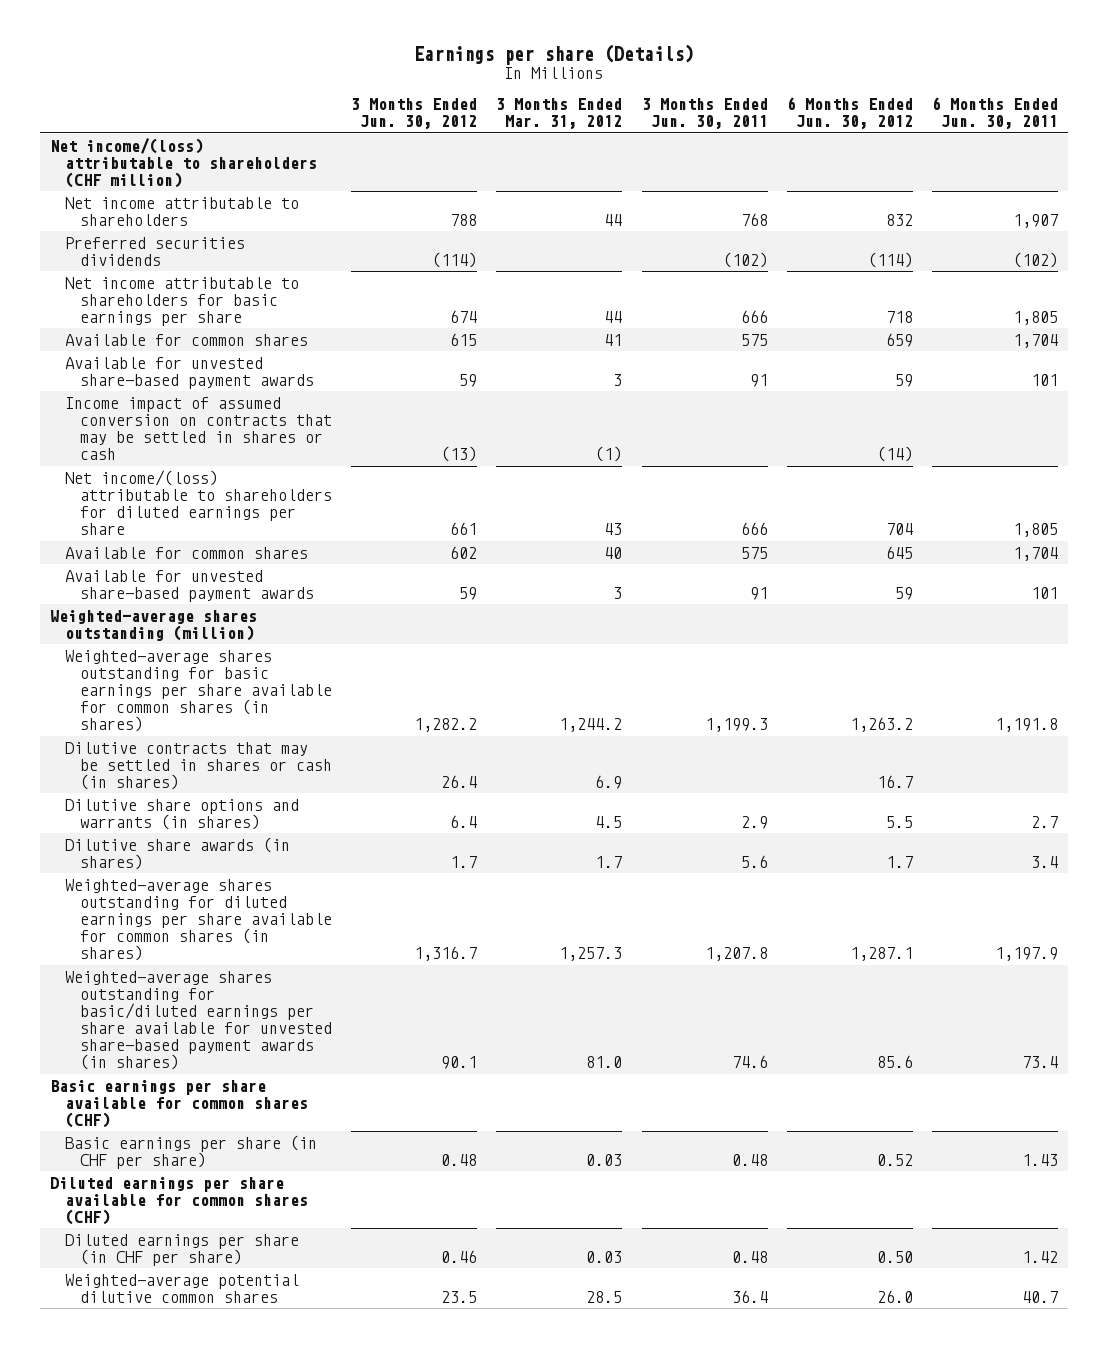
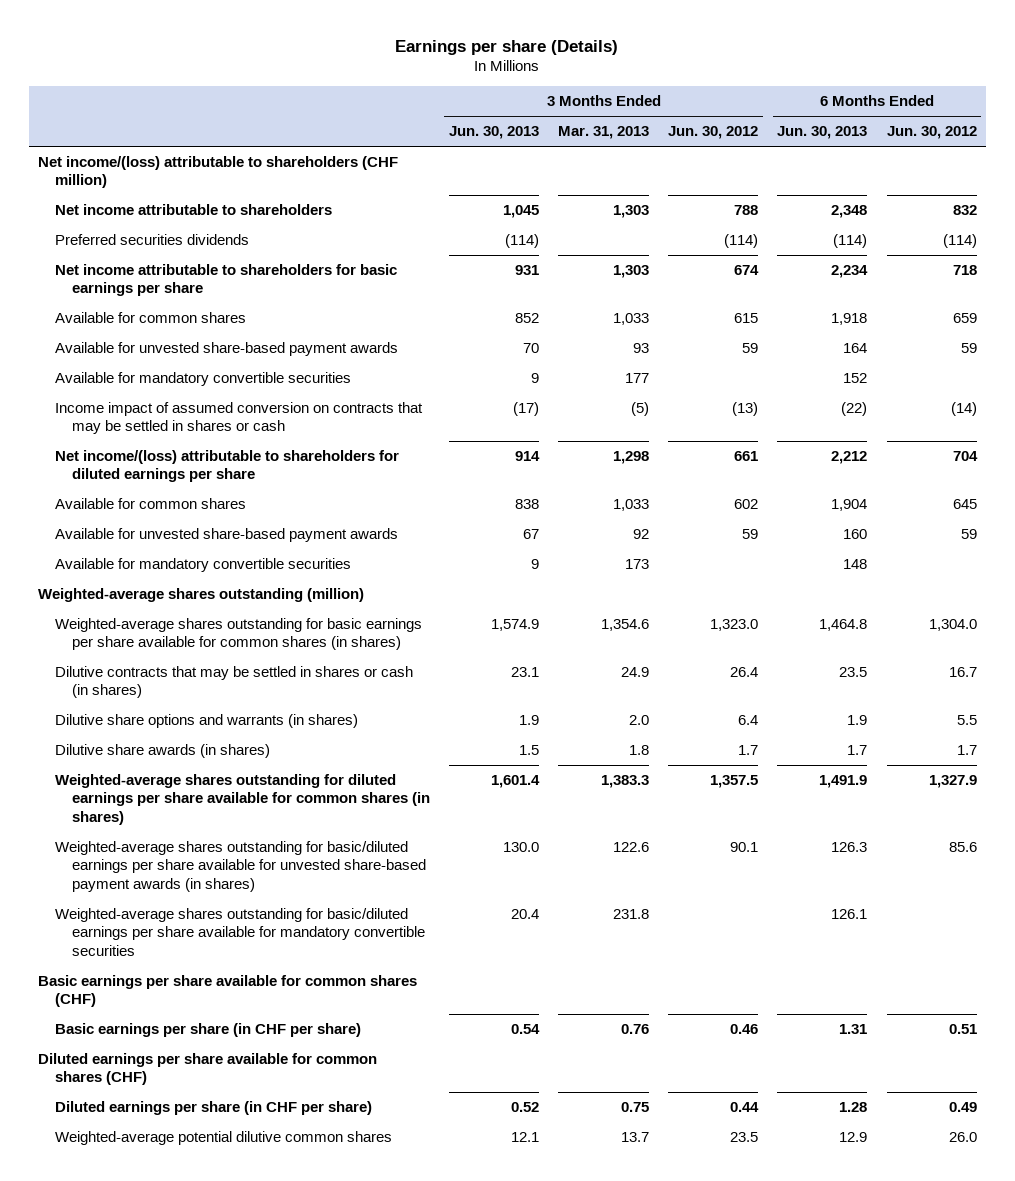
[496,98,623,130] 3 Months Ended Mar. 31, 2012 -> none
[641,98,768,130] 3 Months Ended Jun. 30, 2011 -> none
[932,97,1059,130] 6 Months Ended Jun. 30, 2011 -> none
none -> [448,126,539,140] Jun. 30, 2013
none -> [558,126,650,140] Mar. 31, 2013
none -> [777,126,868,140] Jun. 30, 2013
none -> [54,372,351,387] Available for mandatory convertible securities
none -> [54,558,351,573] Available for mandatory convertible securities
[413,717,477,732] 1,282.2 -> [710,619,759,632] 1,323.0
[849,716,913,732] 1,263.2 -> [928,619,977,632] 1,304.0
[413,945,477,961] 1,316.7 -> [710,775,759,789] 1,357.5
[849,946,913,961] 1,287.1 -> [928,775,977,789] 1,327.9
none -> [54,908,425,956] Weighted-average shares outstanding for basic/diluted earnings per share available for mandatory convertible securities
[440,1153,477,1166] 0.48 -> [730,1024,759,1035] 0.46
[876,1153,913,1166] 0.52 -> [948,1024,977,1035] 0.51
[440,1249,477,1263] 0.46 -> [730,1102,760,1113] 0.44
[876,1250,913,1263] 0.50 -> [948,1102,977,1113] 0.49

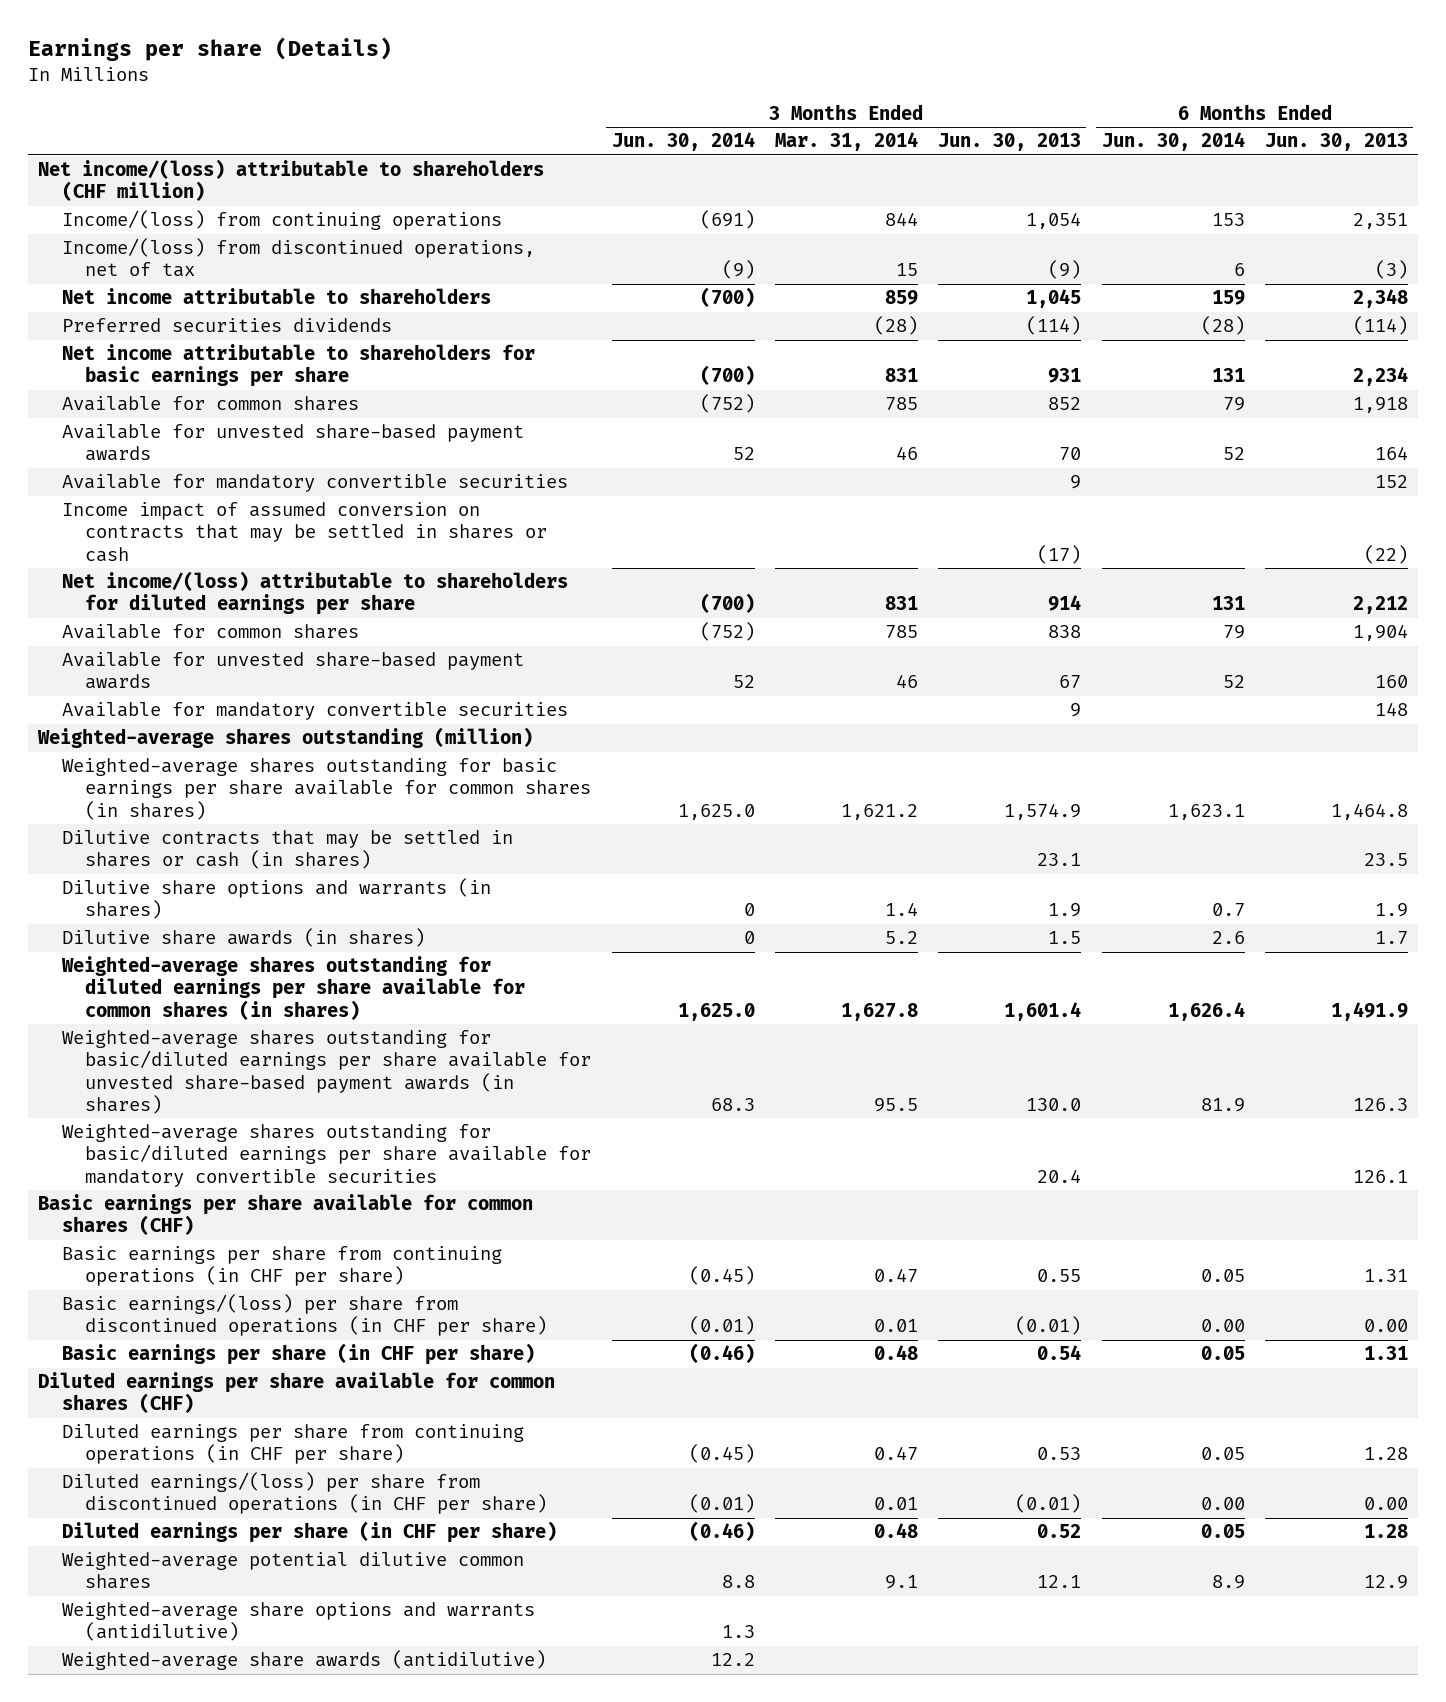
[558,126,650,140] Mar. 31, 2013 -> none
[668,126,759,140] Jun. 30, 2012 -> none
[886,126,977,140] Jun. 30, 2012 -> none
none -> [611,132,755,152] Jun. 30, 2014
none -> [774,132,918,152] Mar. 31, 2014
none -> [1101,132,1245,152] Jun. 30, 2014
none -> [61,210,502,231] Income/(loss) from continuing operations
none -> [61,238,535,278] Income/(loss) from discontinued operations, net of tax
none -> [61,1246,502,1287] Basic earnings per share from continuing operations (in CHF per share)
none -> [61,1294,548,1337] Basic earnings/(loss) per share from discontinued operations (in CHF per share)
none -> [61,1424,524,1465] Diluted earnings per share from continuing operations (in CHF per share)
none -> [61,1472,548,1515] Diluted earnings/(loss) per share from discontinued operations (in CHF per share)
none -> [61,1602,535,1642] Weighted-average share options and warrants (antidilutive)
none -> [61,1650,546,1671] Weighted-average share awards (antidilutive)

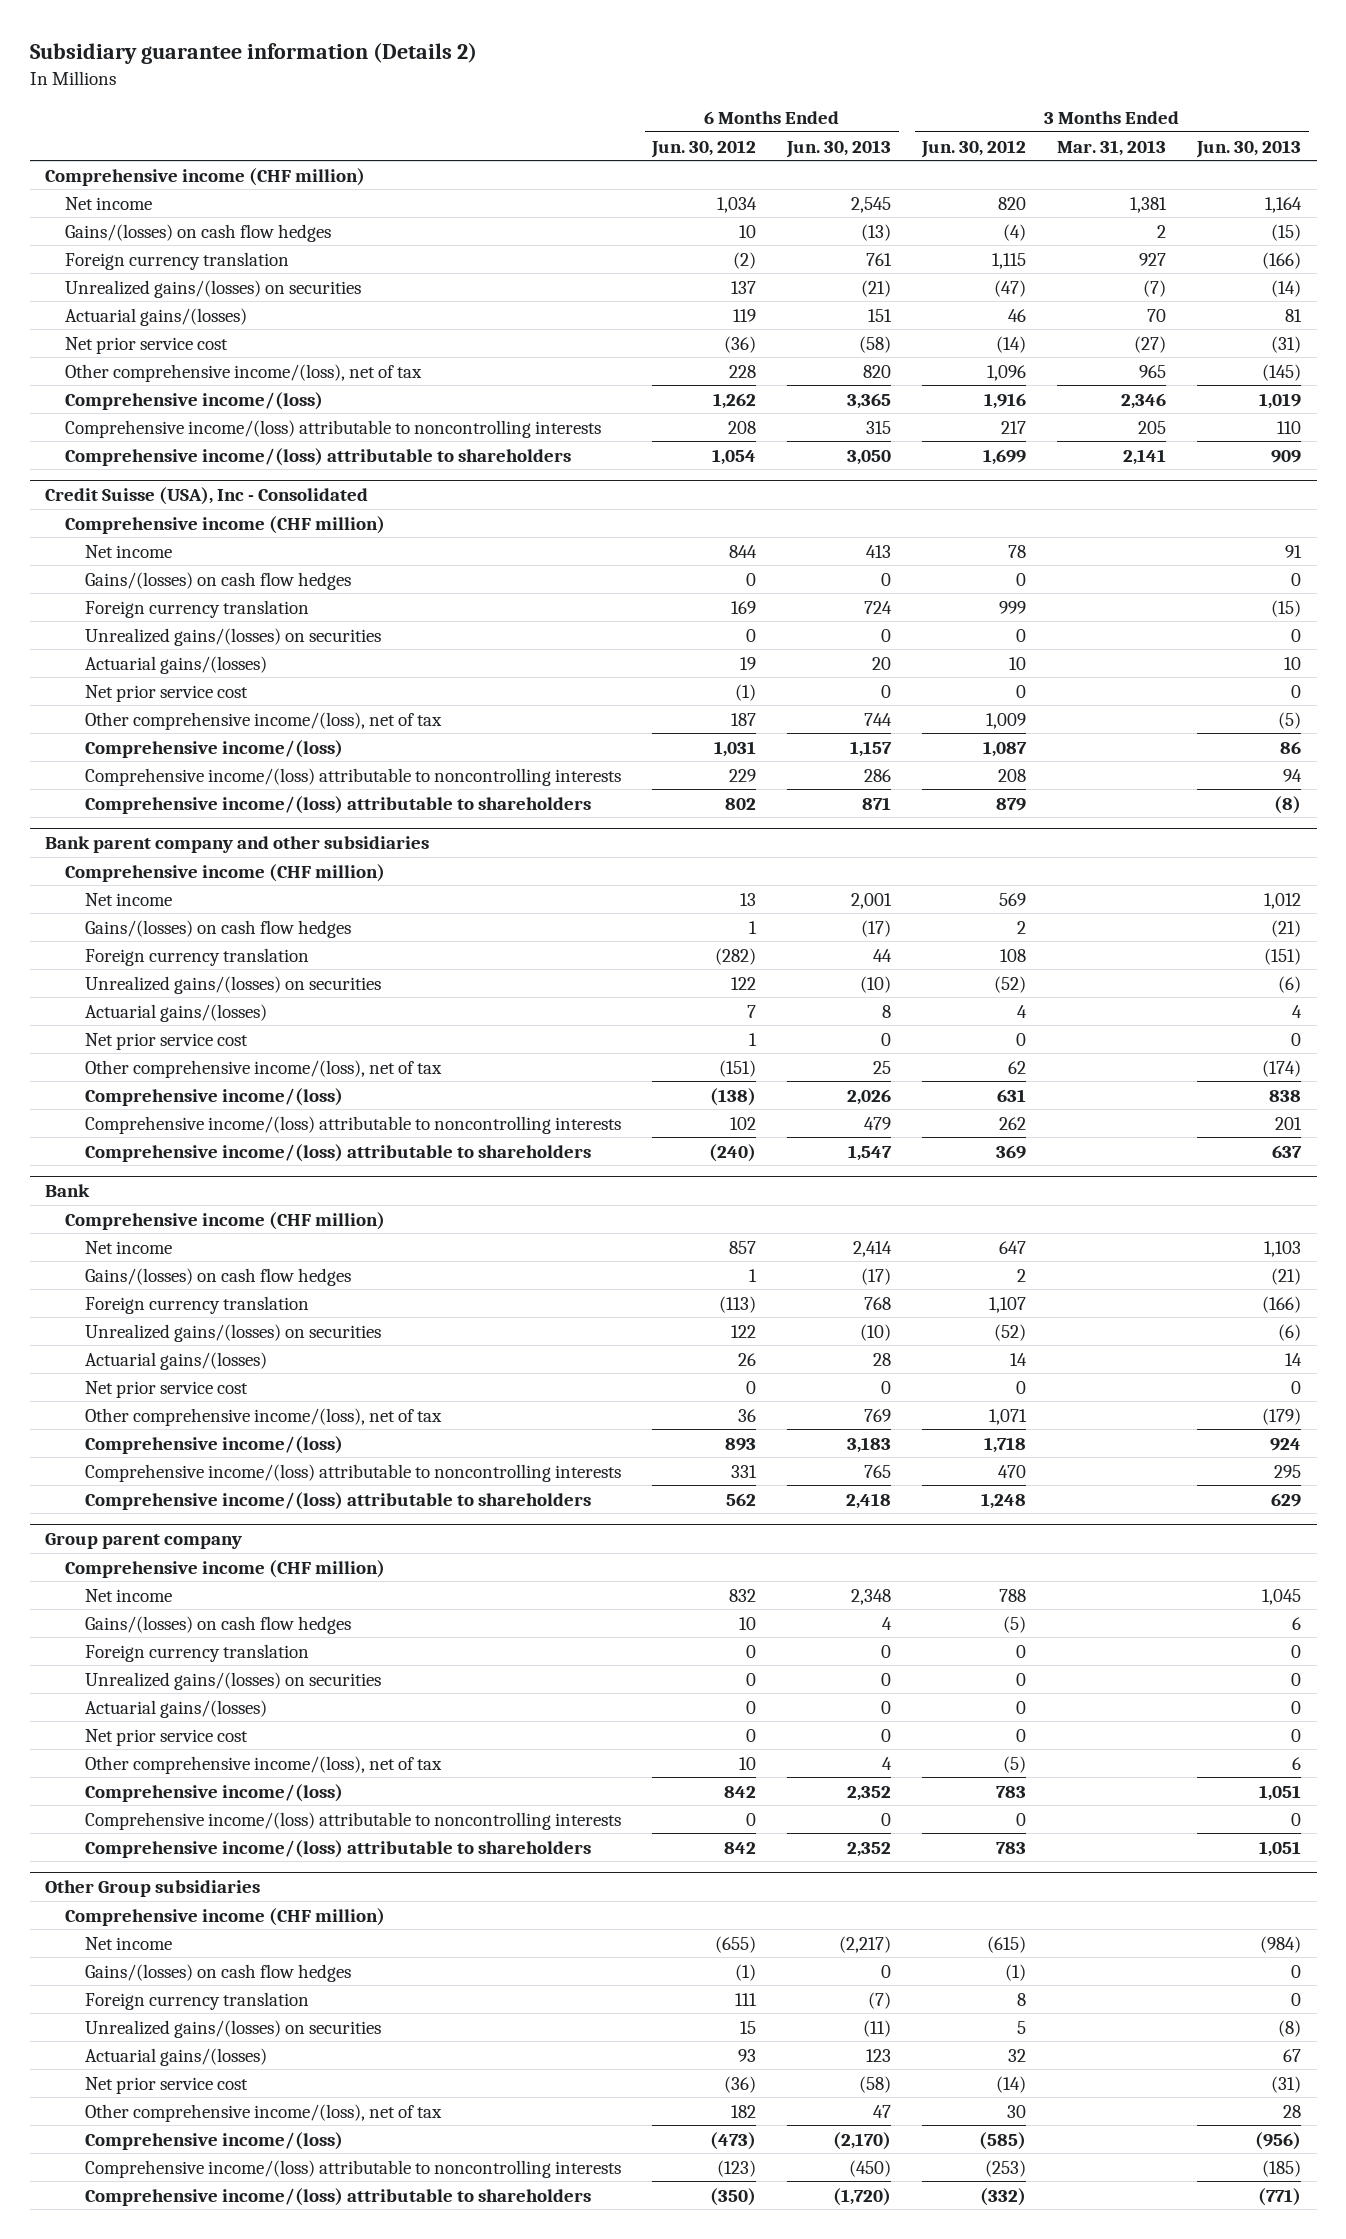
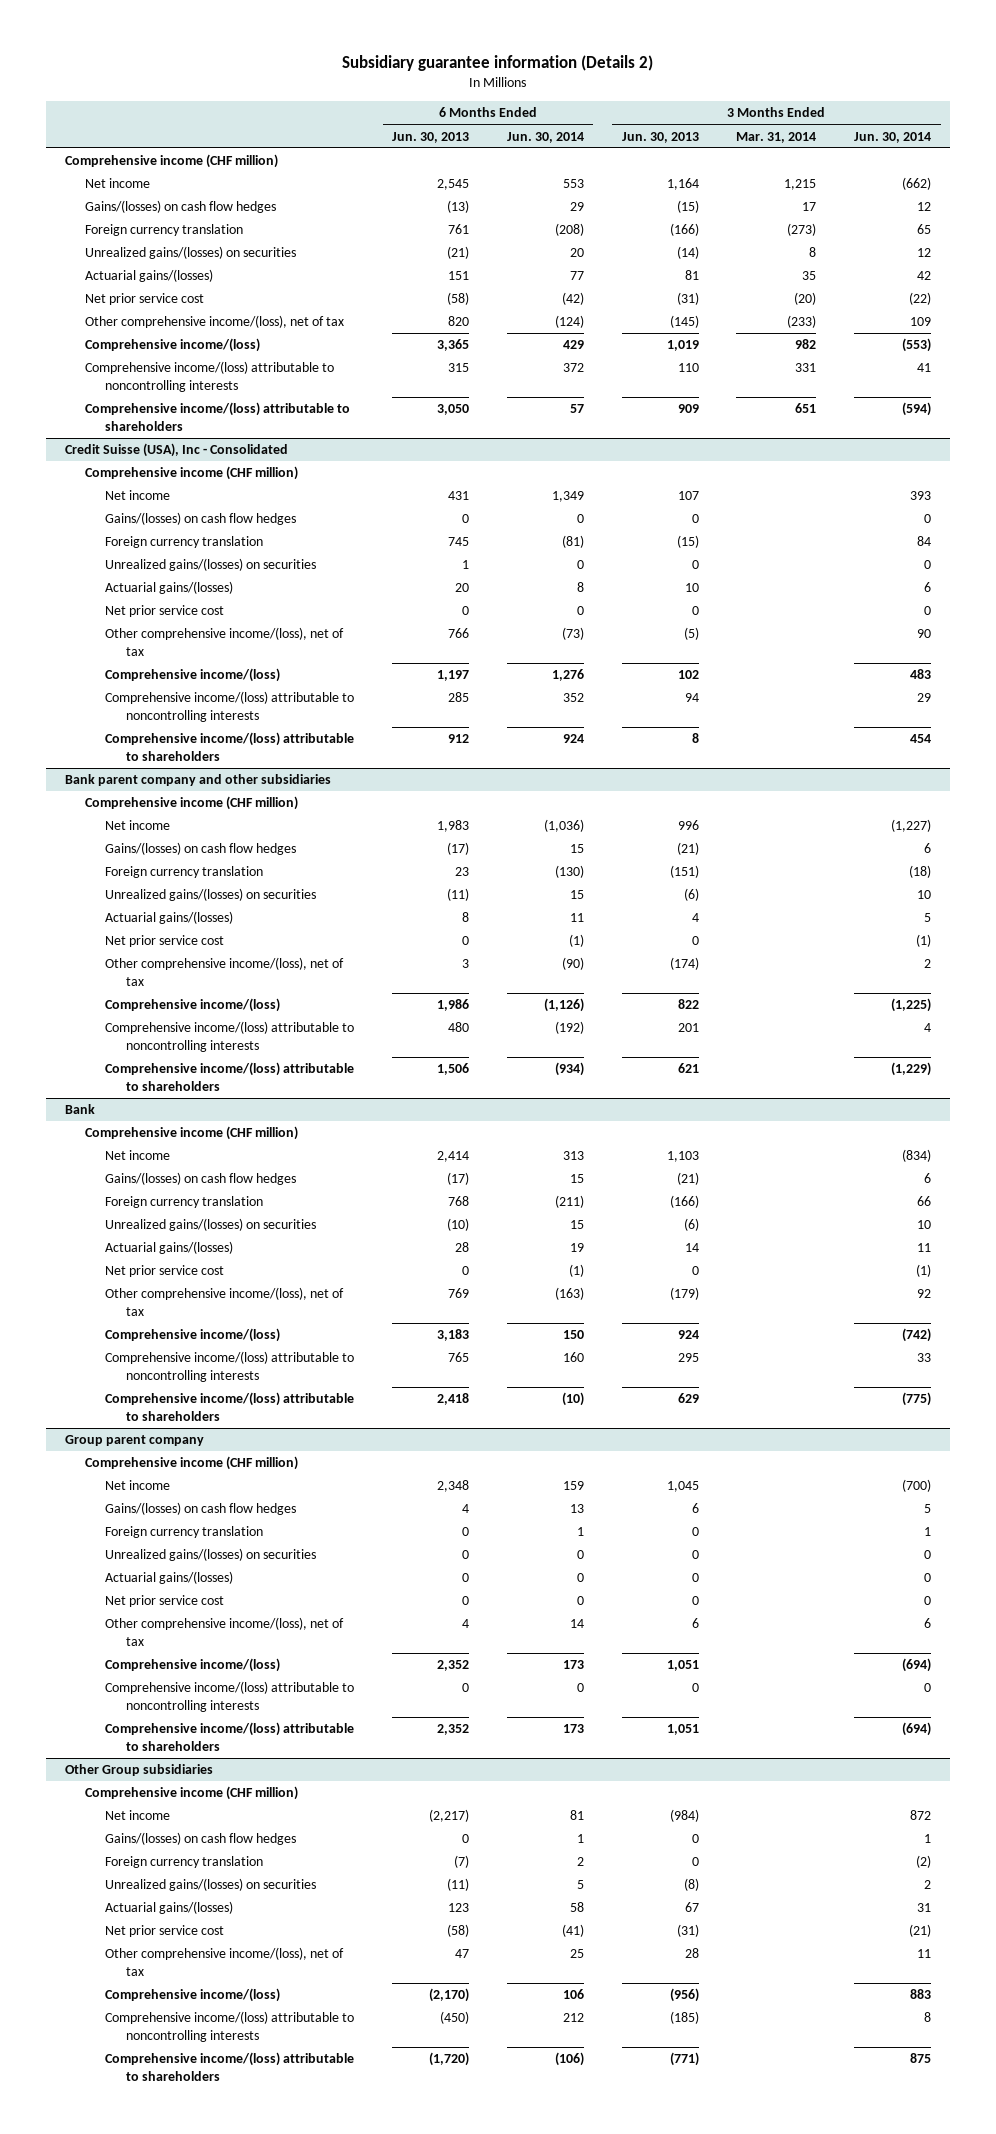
[651,139,757,158] Jun. 30, 2012 -> none
[921,139,1027,158] Jun. 30, 2012 -> none
[1057,139,1167,156] Mar. 31, 2013 -> none
none -> [506,131,584,143] Jun. 30, 2014
none -> [736,131,817,143] Mar. 31, 2014
none -> [854,131,932,143] Jun. 30, 2014
[866,544,892,558] 413 -> [448,491,470,501] 431
[1285,544,1303,558] 91 -> [677,491,699,501] 107
[864,600,893,614] 724 -> [448,537,470,547] 745
[881,628,892,642] 0 -> [462,560,470,570] 1
[864,712,893,726] 744 -> [448,628,470,639] 766
[850,740,893,757] 1,157 -> [437,670,470,682] 1,197
[1280,740,1302,754] 86 -> [677,670,699,680] 102
[864,768,892,782] 286 -> [448,692,470,703] 285
[862,796,892,810] 871 -> [448,734,470,744] 912
[1274,795,1302,814] (8) -> [691,733,699,744] 8
[851,892,893,909] 2,001 -> [437,820,470,833] 1,983
[1264,892,1302,909] 1,012 -> [677,820,699,831] 996
[873,948,893,962] 44 -> [455,867,470,877] 23
[860,975,892,993] (10) -> [447,888,470,902] (11)
[873,1060,892,1074] 25 -> [462,959,470,969] 3
[847,1088,892,1105] 2,026 -> [437,999,470,1012] 1,986
[1269,1089,1302,1102] 838 -> [677,999,699,1010] 822
[864,1116,892,1130] 479 -> [448,1022,470,1033] 480
[848,1144,893,1161] 1,547 -> [437,1063,470,1076] 1,506
[1272,1144,1303,1158] 637 -> [677,1063,699,1074] 621

